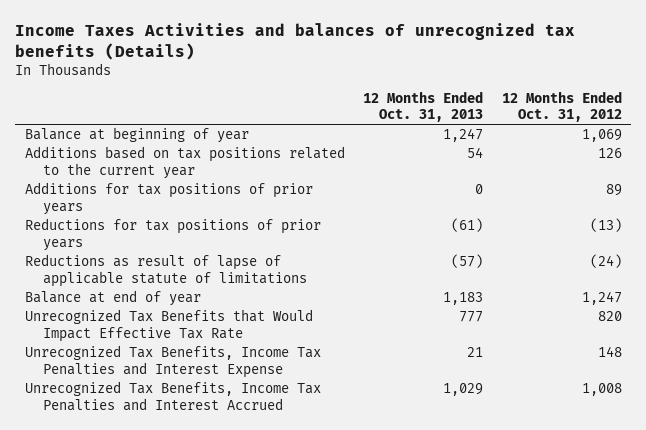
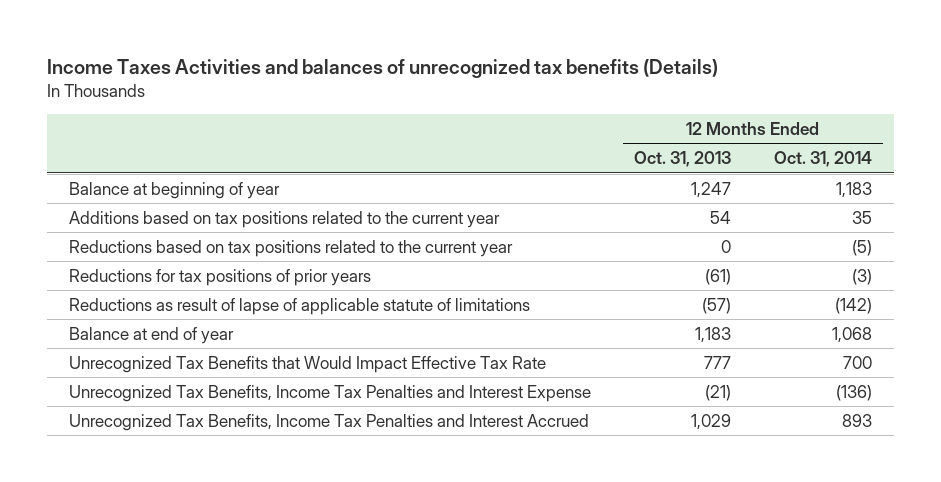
[501,90,622,123] 12 Months Ended Oct. 31, 2012 -> none
none -> [774,151,873,168] Oct. 31, 2014
[24,182,313,215] Additions for tax positions of prior years -> none
none -> [68,239,513,257] Reductions based on tax positions related to the current year
[467,347,484,358] 21 -> [705,384,732,401] (21)

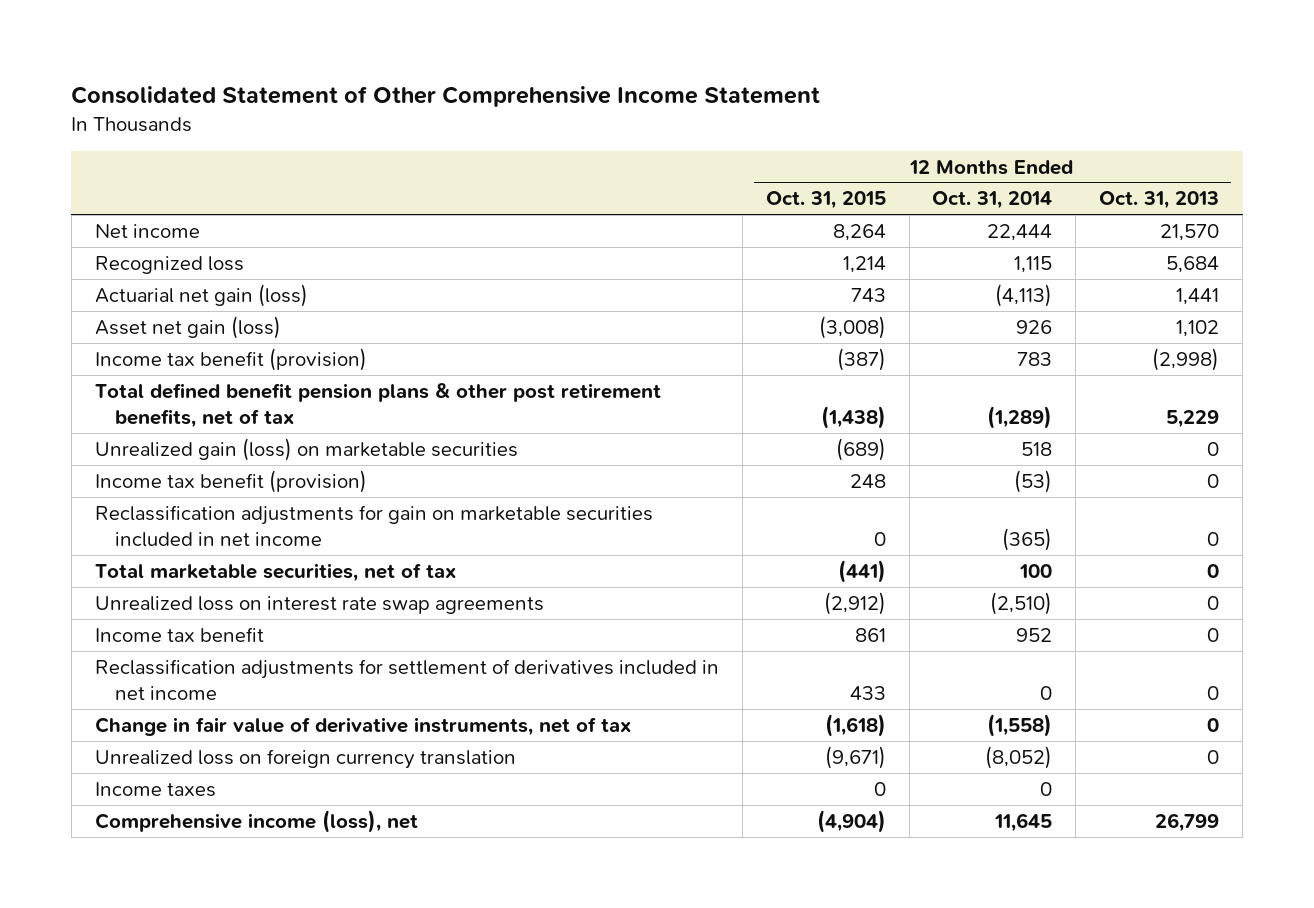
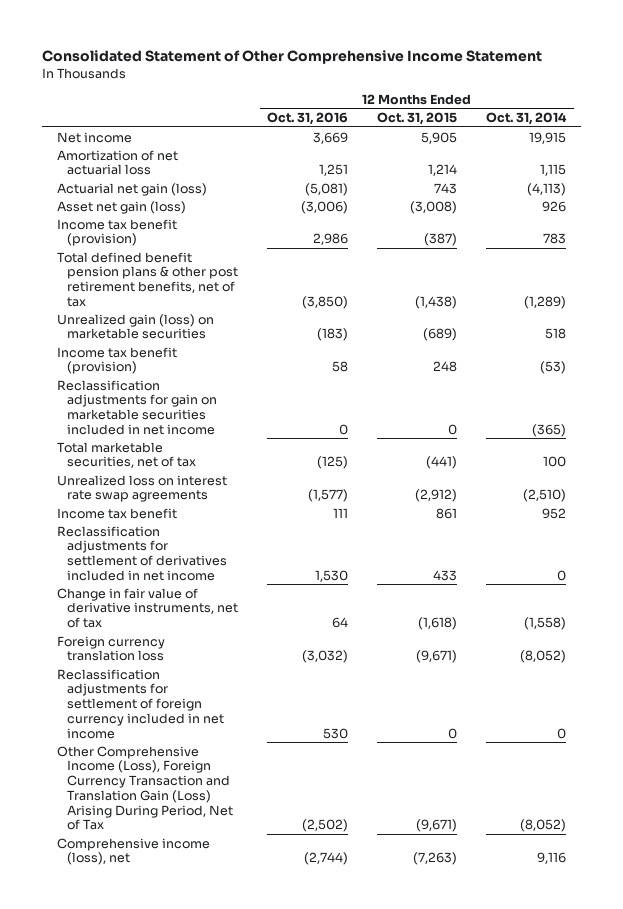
[1099,191,1220,210] Oct. 31, 2013 -> none
none -> [267,112,349,126] Oct. 31, 2016
[832,223,886,241] 8,264 -> [421,131,458,144] 5,905
[987,223,1053,241] 22,444 -> [529,131,567,144] 19,915
[94,255,244,274] Recognized loss -> [56,149,178,176] Amortization of net actuarial loss
[94,781,216,797] Income taxes -> none
[94,748,516,769] Unrealized loss on foreign currency translation -> [56,635,165,662] Foreign currency translation loss
none -> [56,668,225,739] Reclassification adjustments for settlement of foreign currency included in net income
none -> [56,745,234,831] Other Comprehensive Income (Loss), Foreign Currency Transaction and Translation Gain (Loss) Arising During Period, Net of Tax
[816,809,886,833] (4,904) -> [413,852,458,866] (7,263)
[994,812,1053,832] 11,645 -> [537,852,567,865] 9,116

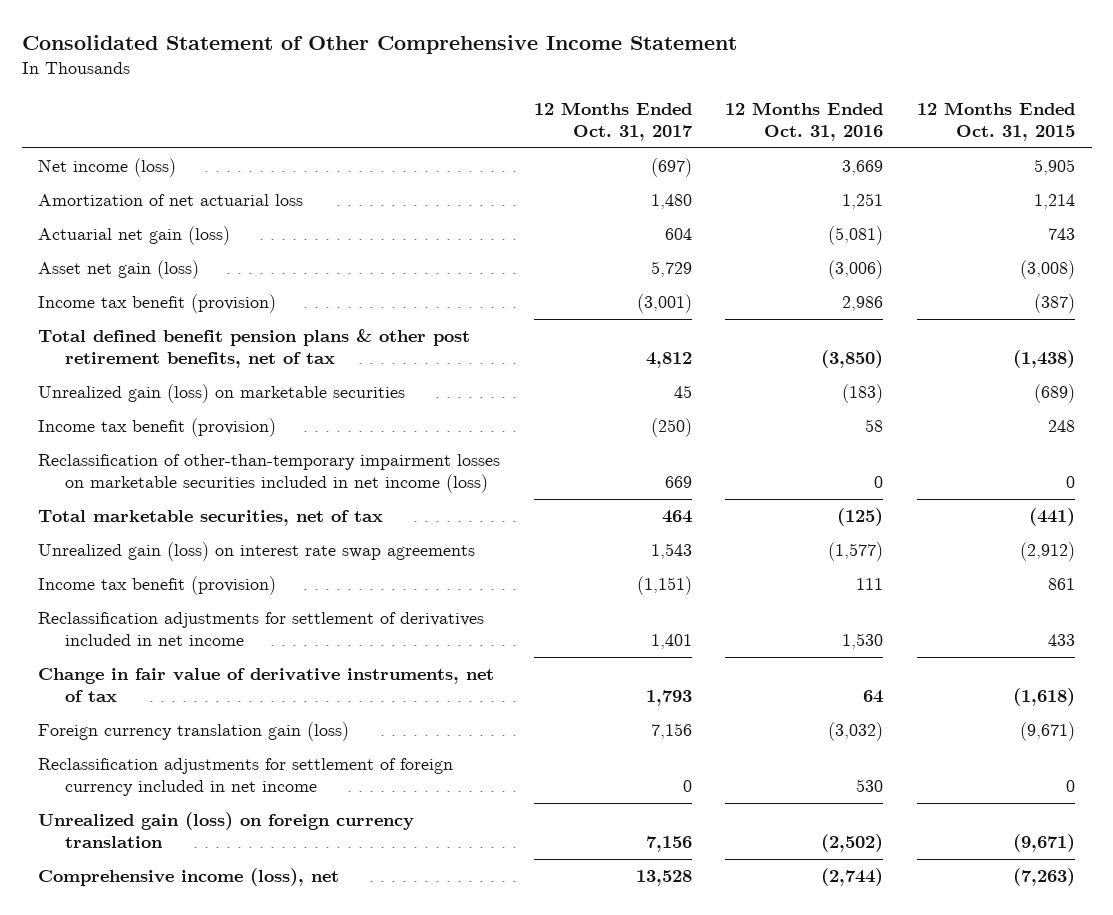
[486,112,568,126] Oct. 31, 2014 -> none
none -> [533,102,693,141] 12 Months Ended Oct. 31, 2017
[56,131,132,143] Net income -> [38,158,177,178] Net income (loss)
[56,379,218,435] Reclassification adjustments for gain on marketable securities included in net income -> none
none -> [38,454,501,493] Reclassification of other-than-temporary impairment losses on marketable securities included in net income (loss)
[56,474,227,503] Unrealized loss on interest rate swap agreements -> [38,542,476,562] Unrealized gain (loss) on interest rate swap agreements
[56,507,177,519] Income tax benefit -> [38,576,277,596] Income tax benefit (provision)
[56,635,165,662] Foreign currency translation loss -> [38,722,350,742] Foreign currency translation gain (loss)
[56,745,234,831] Other Comprehensive Income (Loss), Foreign Currency Transaction and Translation Gain (Loss) Arising During Period, Net of Tax -> [38,812,415,848] Unrealized gain (loss) on foreign currency translation

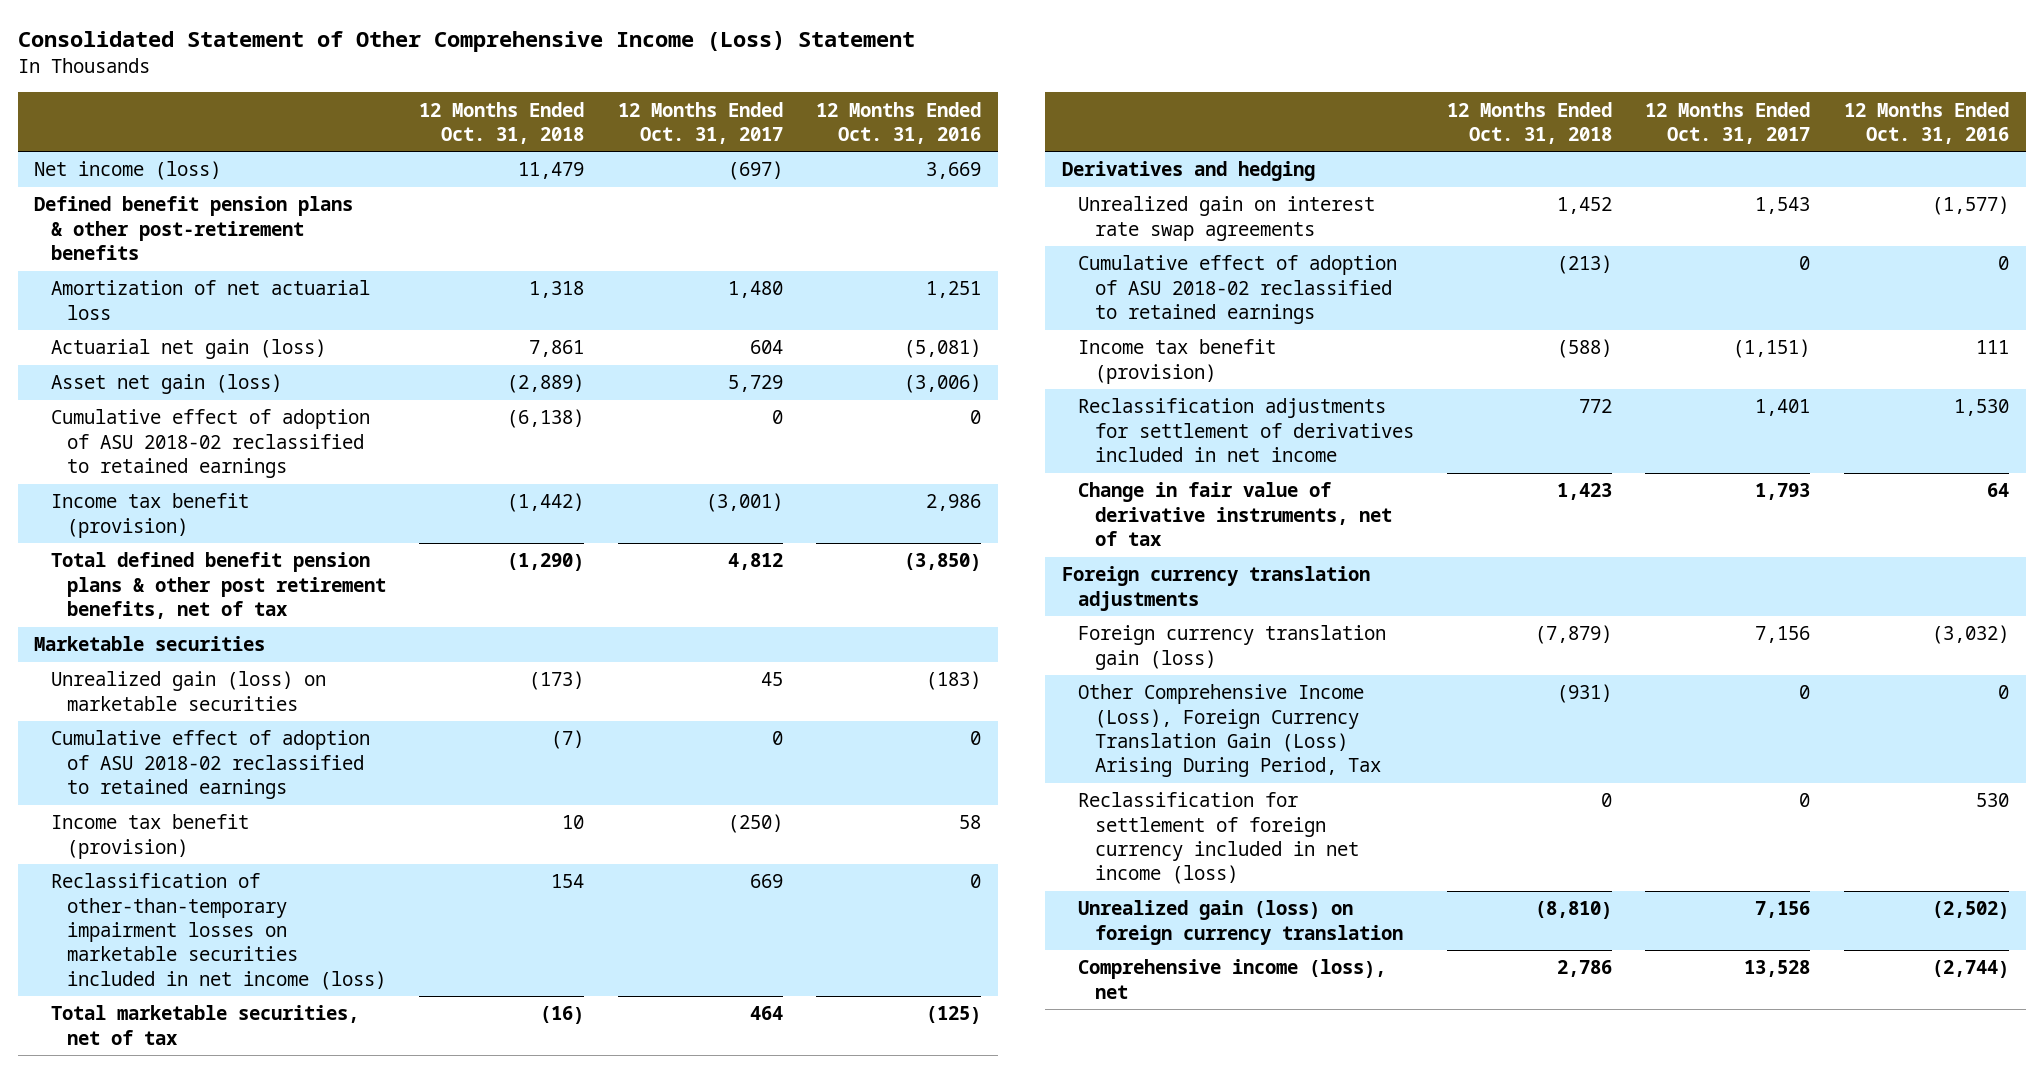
[21,34,737,54] Consolidated Statement of Other Comprehensive Income Statement -> [17,31,915,53] Consolidated Statement of Other Comprehensive Income (Loss) Statement
[916,102,1075,141] 12 Months Ended Oct. 31, 2015 -> none
none -> [419,101,585,144] 12 Months Ended Oct. 31, 2018
none -> [34,196,354,260] Defined benefit pension plans & other post-retirement benefits
none -> [50,409,370,478] Cumulative effect of adoption of ASU 2018-02 reclassified to retained earnings
none -> [34,636,266,652] Marketable securities
none -> [50,730,370,799] Cumulative effect of adoption of ASU 2018-02 reclassified to retained earnings
none -> [1062,161,1316,182] Derivatives and hedging
[38,542,476,562] Unrealized gain (loss) on interest rate swap agreements -> [1078,196,1376,241] Unrealized gain on interest rate swap agreements
none -> [1078,255,1398,324] Cumulative effect of adoption of ASU 2018-02 reclassified to retained earnings
none -> [1062,566,1371,611] Foreign currency translation adjustments
none -> [1078,684,1381,778] Other Comprehensive Income (Loss), Foreign Currency Translation Gain (Loss) Arising During Period, Tax
[38,758,454,796] Reclassification adjustments for settlement of foreign currency included in net income -> [1078,792,1359,885] Reclassification for settlement of foreign currency included in net income (loss)

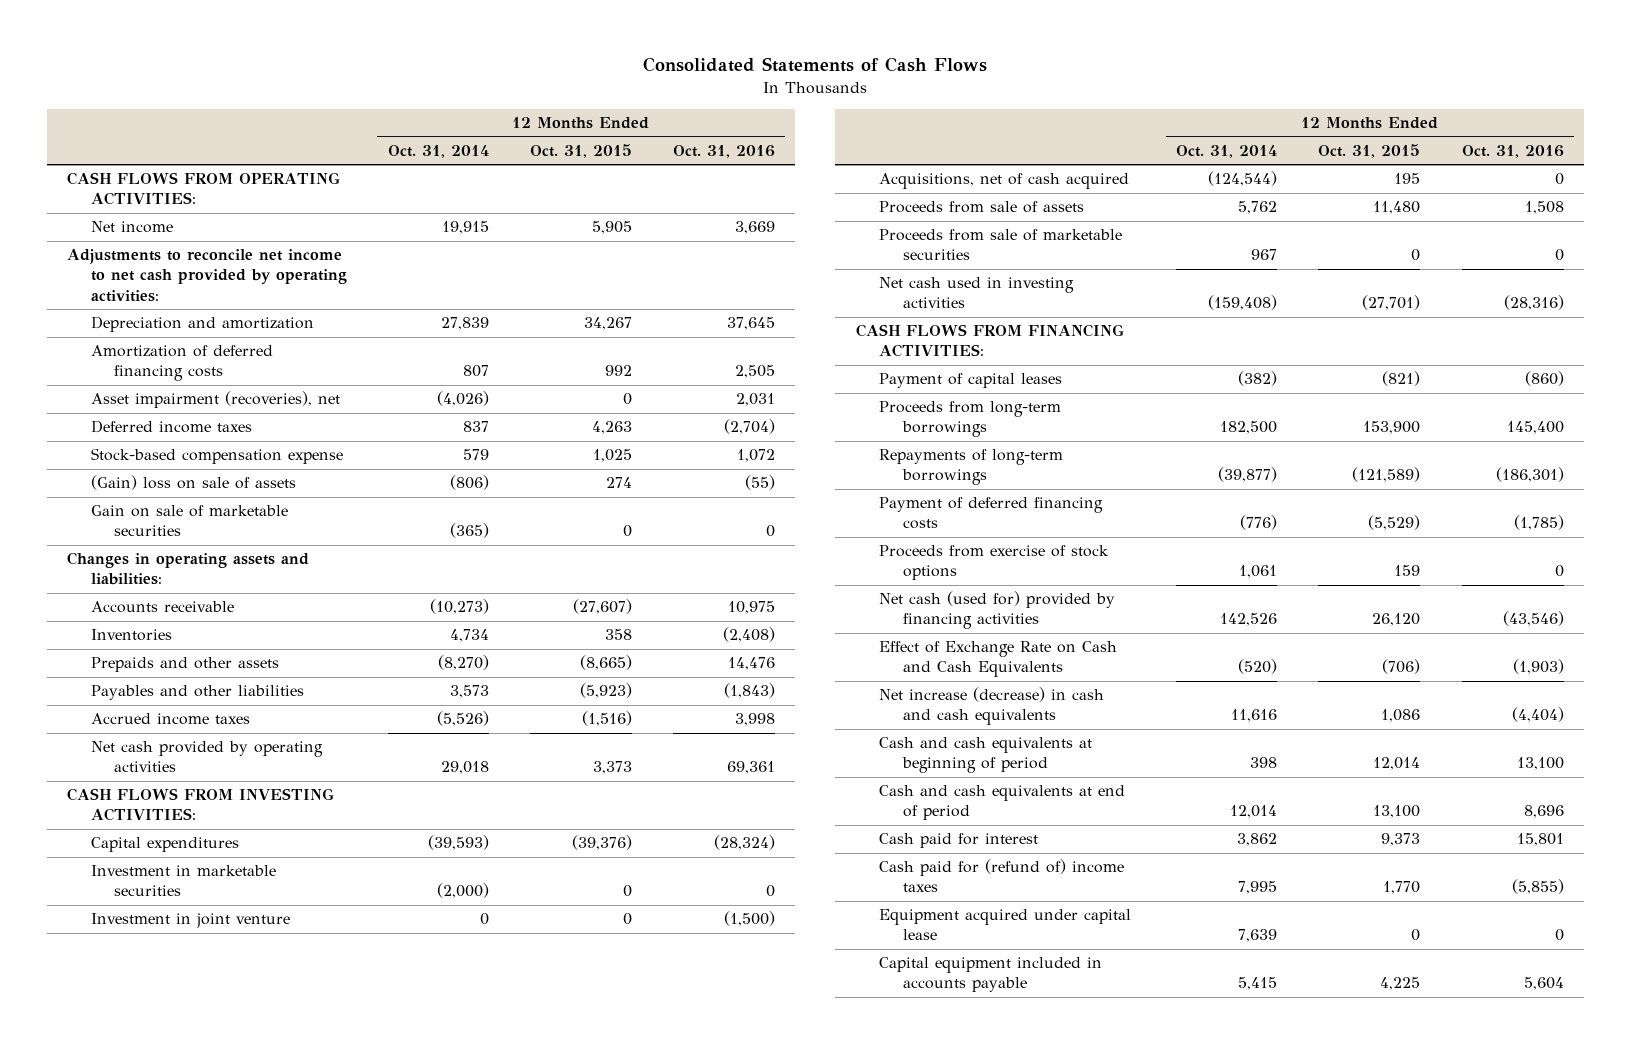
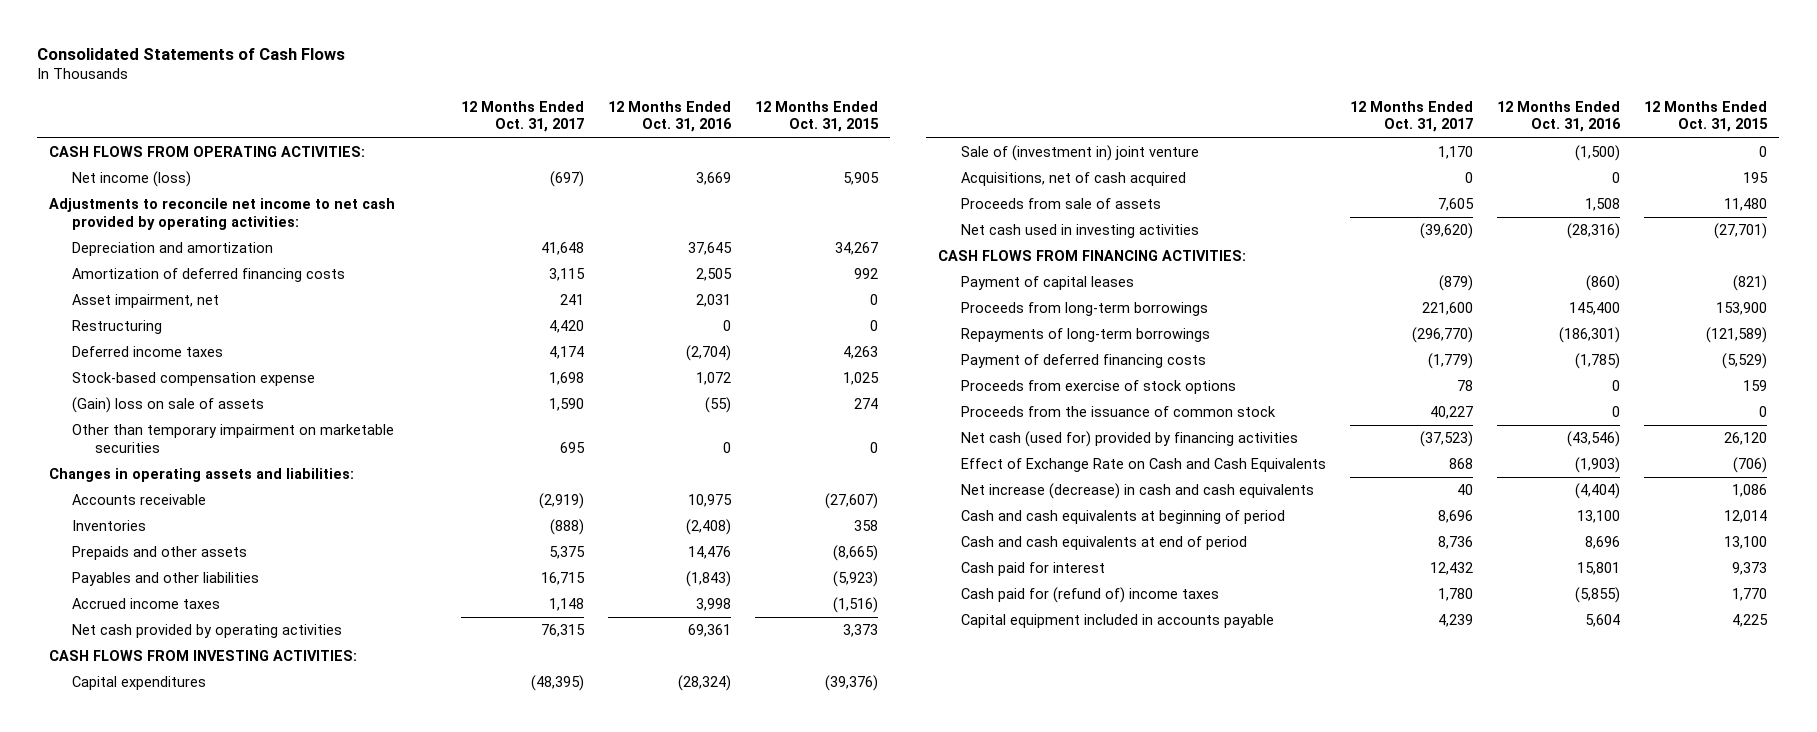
[387,144,489,158] Oct. 31, 2014 -> none
none -> [461,100,585,133] 12 Months Ended Oct. 31, 2017
[90,221,173,234] Net income -> [72,171,192,188] Net income (loss)
[90,391,340,409] Asset impairment (recoveries), net -> [72,294,220,309] Asset impairment, net
none -> [72,320,163,335] Restructuring
[90,505,288,537] Gain on sale of marketable securities -> none
none -> [72,424,395,454] Other than temporary impairment on marketable securities
[90,865,276,897] Investment in marketable securities -> none
[90,913,290,929] Investment in joint venture -> [960,145,1199,162] Sale of (investment in) joint venture
[879,229,1123,261] Proceeds from sale of marketable securities -> none
none -> [960,406,1276,418] Proceeds from the issuance of common stock
[879,909,1132,941] Equipment acquired under capital lease -> none

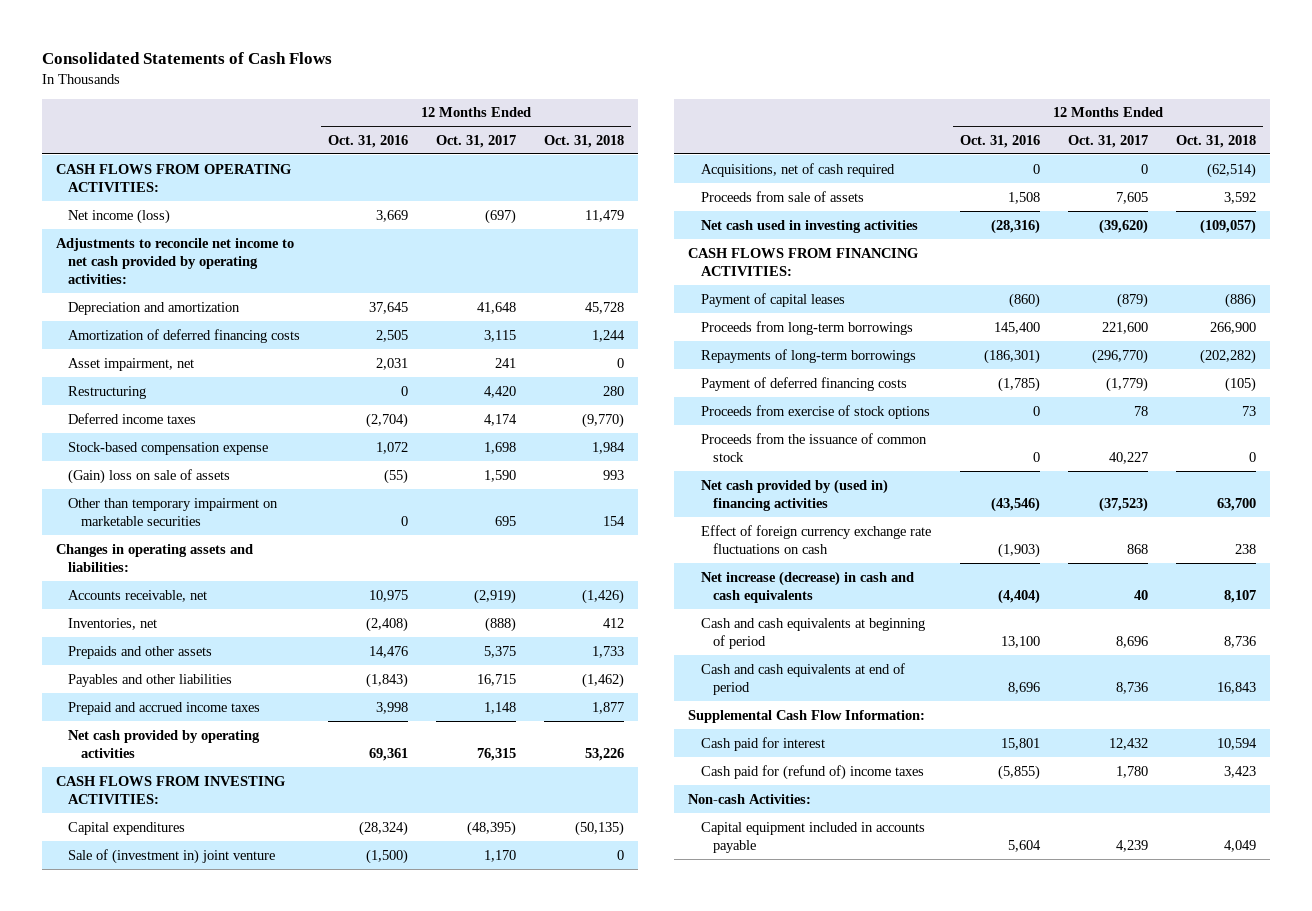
[755,100,880,133] 12 Months Ended Oct. 31, 2015 -> none
none -> [543,134,624,148] Oct. 31, 2018
[72,494,207,506] Accounts receivable -> [68,589,208,602] Accounts receivable, net
[72,520,147,532] Inventories -> [68,617,158,630] Inventories, net
[72,598,221,610] Accrued income taxes -> [68,701,261,715] Prepaid and accrued income taxes
[960,172,1186,187] Acquisitions, net of cash acquired -> [700,162,895,177] Acquisitions, net of cash required
[960,431,1298,448] Net cash (used for) provided by financing activities -> [700,478,888,511] Net cash provided by (used in) financing activities
[960,458,1326,473] Effect of Exchange Rate on Cash and Cash Equivalents -> [700,524,931,554] Effect of foreign currency exchange rate fluctuations on cash
none -> [687,709,925,723] Supplemental Cash Flow Information:
none -> [687,793,811,804] Non-cash Activities:

